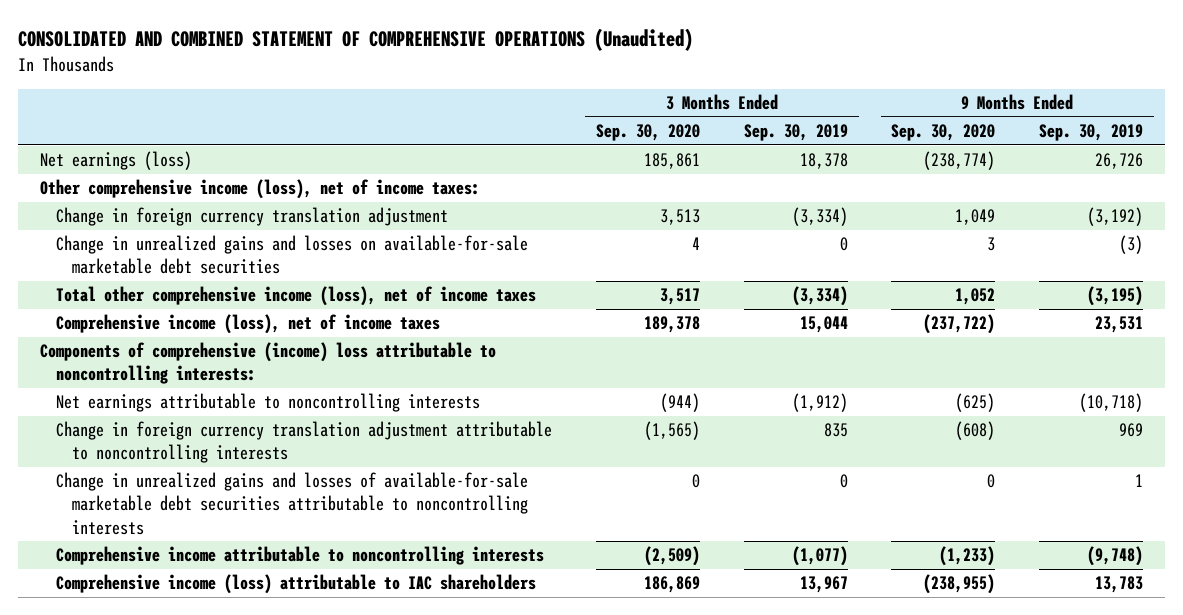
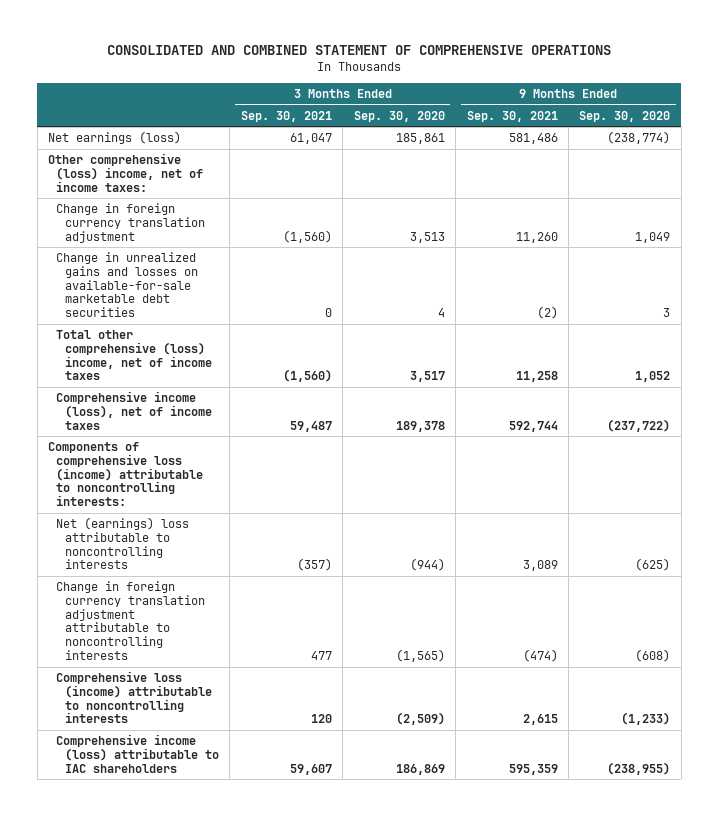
[17,28,693,52] CONSOLIDATED AND COMBINED STATEMENT OF COMPREHENSIVE OPERATIONS (Unaudited) -> [107,45,612,56] CONSOLIDATED AND COMBINED STATEMENT OF COMPREHENSIVE OPERATIONS
[743,124,848,142] Sep. 30, 2019 -> none
[1039,124,1144,142] Sep. 30, 2019 -> none
none -> [240,110,332,122] Sep. 30, 2021
none -> [466,110,558,122] Sep. 30, 2021
[39,179,480,200] Other comprehensive income (loss), net of income taxes: -> [48,153,204,192] Other comprehensive (loss) income, net of income taxes:
[55,286,536,307] Total other comprehensive income (loss), net of income taxes -> [56,330,212,381] Total other comprehensive (loss) income, net of income taxes
[39,342,496,385] Components of comprehensive (income) loss attributable to noncontrolling interests: -> [48,442,204,507] Components of comprehensive loss (income) attributable to noncontrolling interests:
[55,393,480,413] Net earnings attributable to noncontrolling interests -> [56,517,190,570] Net (earnings) loss attributable to noncontrolling interests
[55,472,528,535] Change in unrealized gains and losses of available-for-sale marketable debt securities attributable to noncontrolling interests -> none
[55,546,544,566] Comprehensive income attributable to noncontrolling interests -> [56,671,212,724] Comprehensive loss (income) attributable to noncontrolling interests

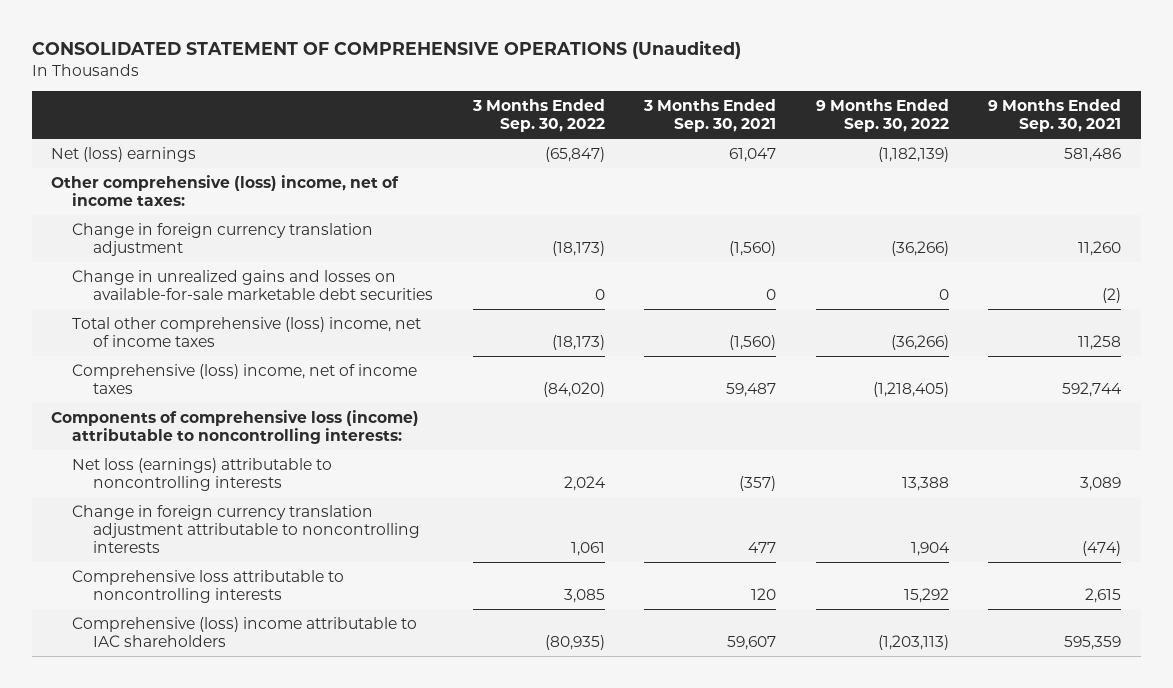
[107,45,612,56] CONSOLIDATED AND COMBINED STATEMENT OF COMPREHENSIVE OPERATIONS -> [31,40,741,60] CONSOLIDATED STATEMENT OF COMPREHENSIVE OPERATIONS (Unaudited)
[353,110,445,122] Sep. 30, 2020 -> none
[579,110,671,122] Sep. 30, 2020 -> none
none -> [471,99,605,133] 3 Months Ended Sep. 30, 2022
none -> [815,99,949,133] 9 Months Ended Sep. 30, 2022
[48,131,182,145] Net earnings (loss) -> [51,146,197,162] Net (loss) earnings
[56,391,212,430] Comprehensive income (loss), net of income taxes -> [72,363,418,394] Comprehensive (loss) income, net of income taxes
[56,517,190,570] Net (earnings) loss attributable to noncontrolling interests -> [72,457,333,491] Net loss (earnings) attributable to noncontrolling interests
[56,671,212,724] Comprehensive loss (income) attributable to noncontrolling interests -> [72,569,345,603] Comprehensive loss attributable to noncontrolling interests
[56,734,219,773] Comprehensive income (loss) attributable to IAC shareholders -> [72,616,418,647] Comprehensive (loss) income attributable to IAC shareholders

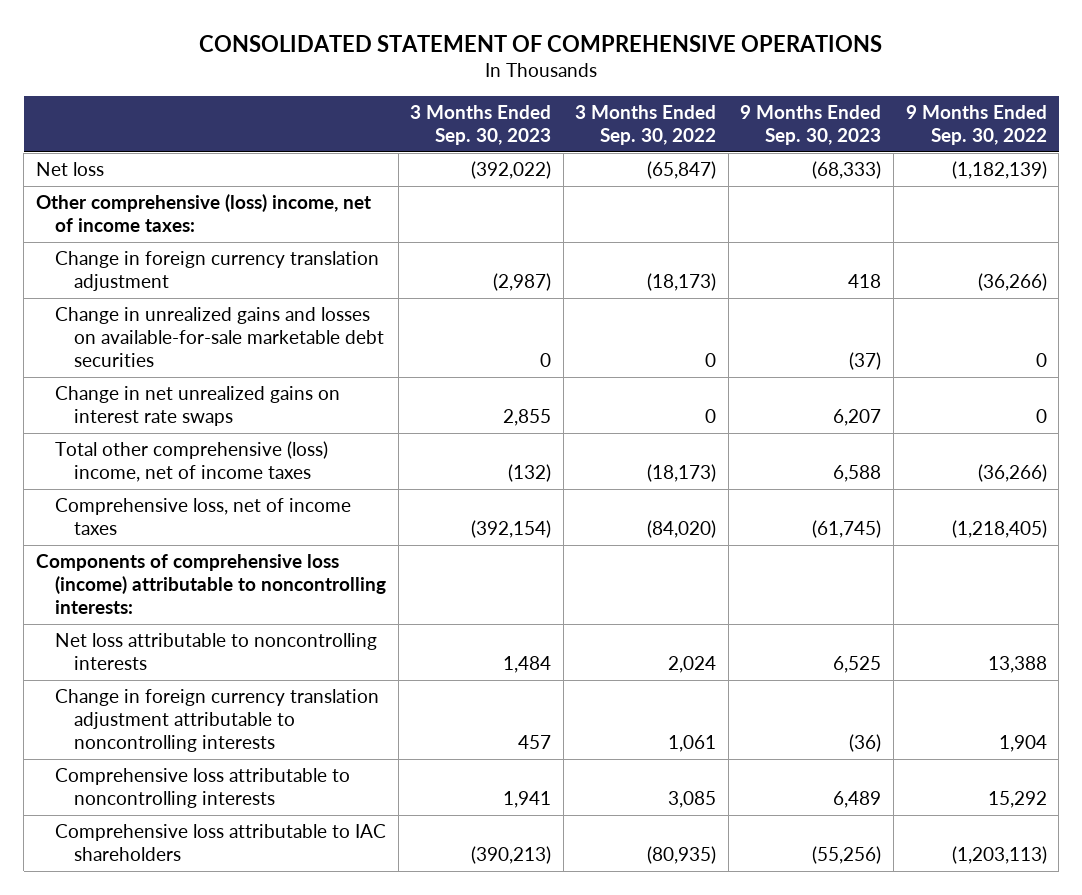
[31,40,741,60] CONSOLIDATED STATEMENT OF COMPREHENSIVE OPERATIONS (Unaudited) -> [199,35,883,53] CONSOLIDATED STATEMENT OF COMPREHENSIVE OPERATIONS
[643,99,777,133] 3 Months Ended Sep. 30, 2021 -> none
[988,99,1122,133] 9 Months Ended Sep. 30, 2021 -> none
none -> [410,105,552,145] 3 Months Ended Sep. 30, 2023
none -> [740,105,882,145] 9 Months Ended Sep. 30, 2023
[51,146,197,162] Net (loss) earnings -> [35,162,104,177] Net loss
none -> [54,386,340,426] Change in net unrealized gains on interest rate swaps
[72,363,418,394] Comprehensive (loss) income, net of income taxes -> [54,498,351,535] Comprehensive loss, net of income taxes
[72,457,333,491] Net loss (earnings) attributable to noncontrolling interests -> [54,633,377,670] Net loss attributable to noncontrolling interests
[72,616,418,647] Comprehensive (loss) income attributable to IAC shareholders -> [54,824,386,861] Comprehensive loss attributable to IAC shareholders

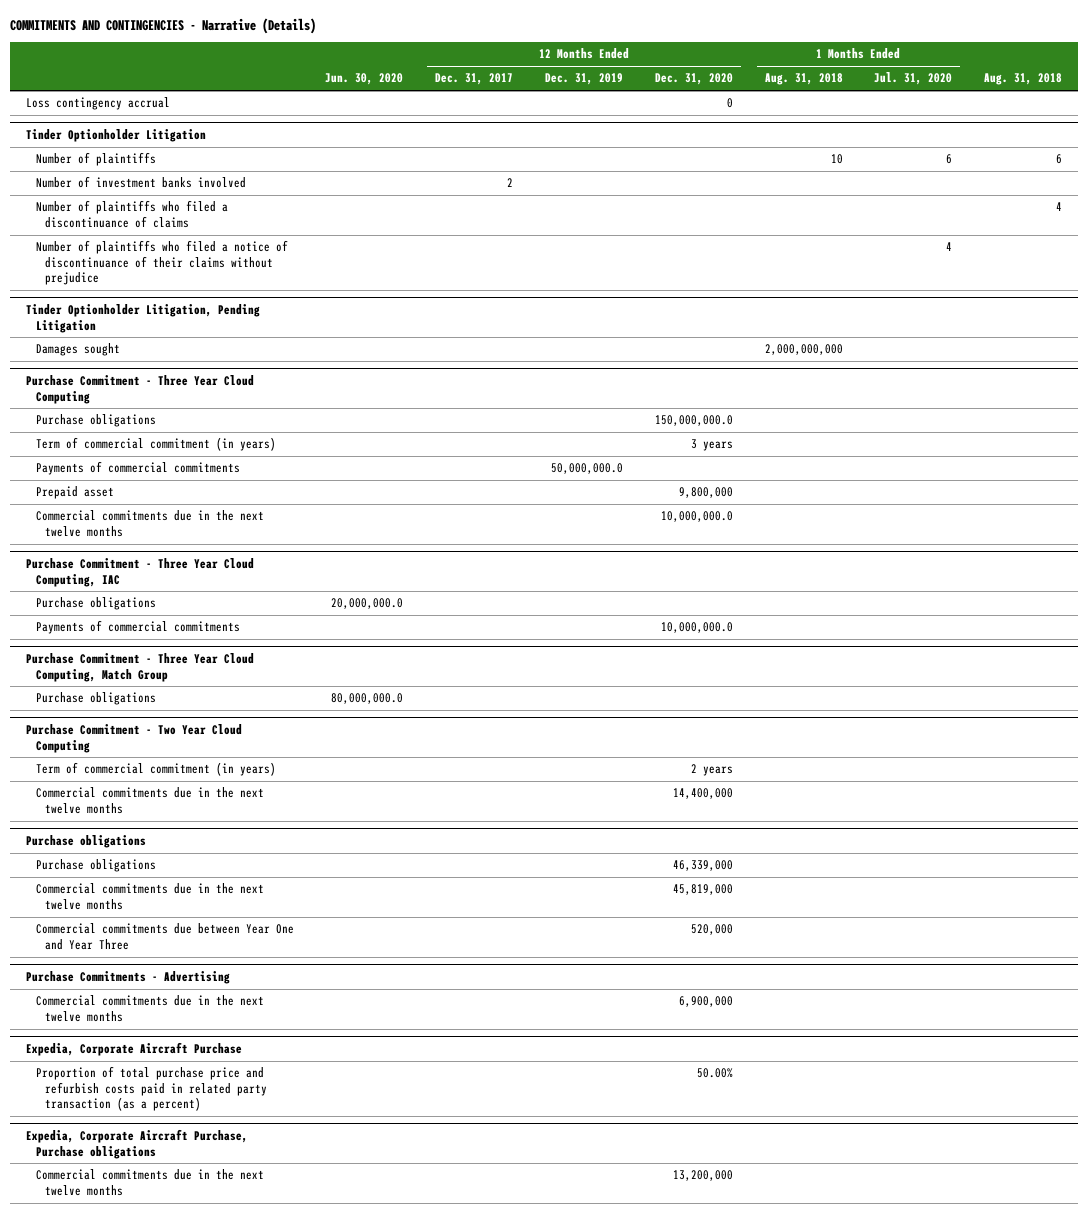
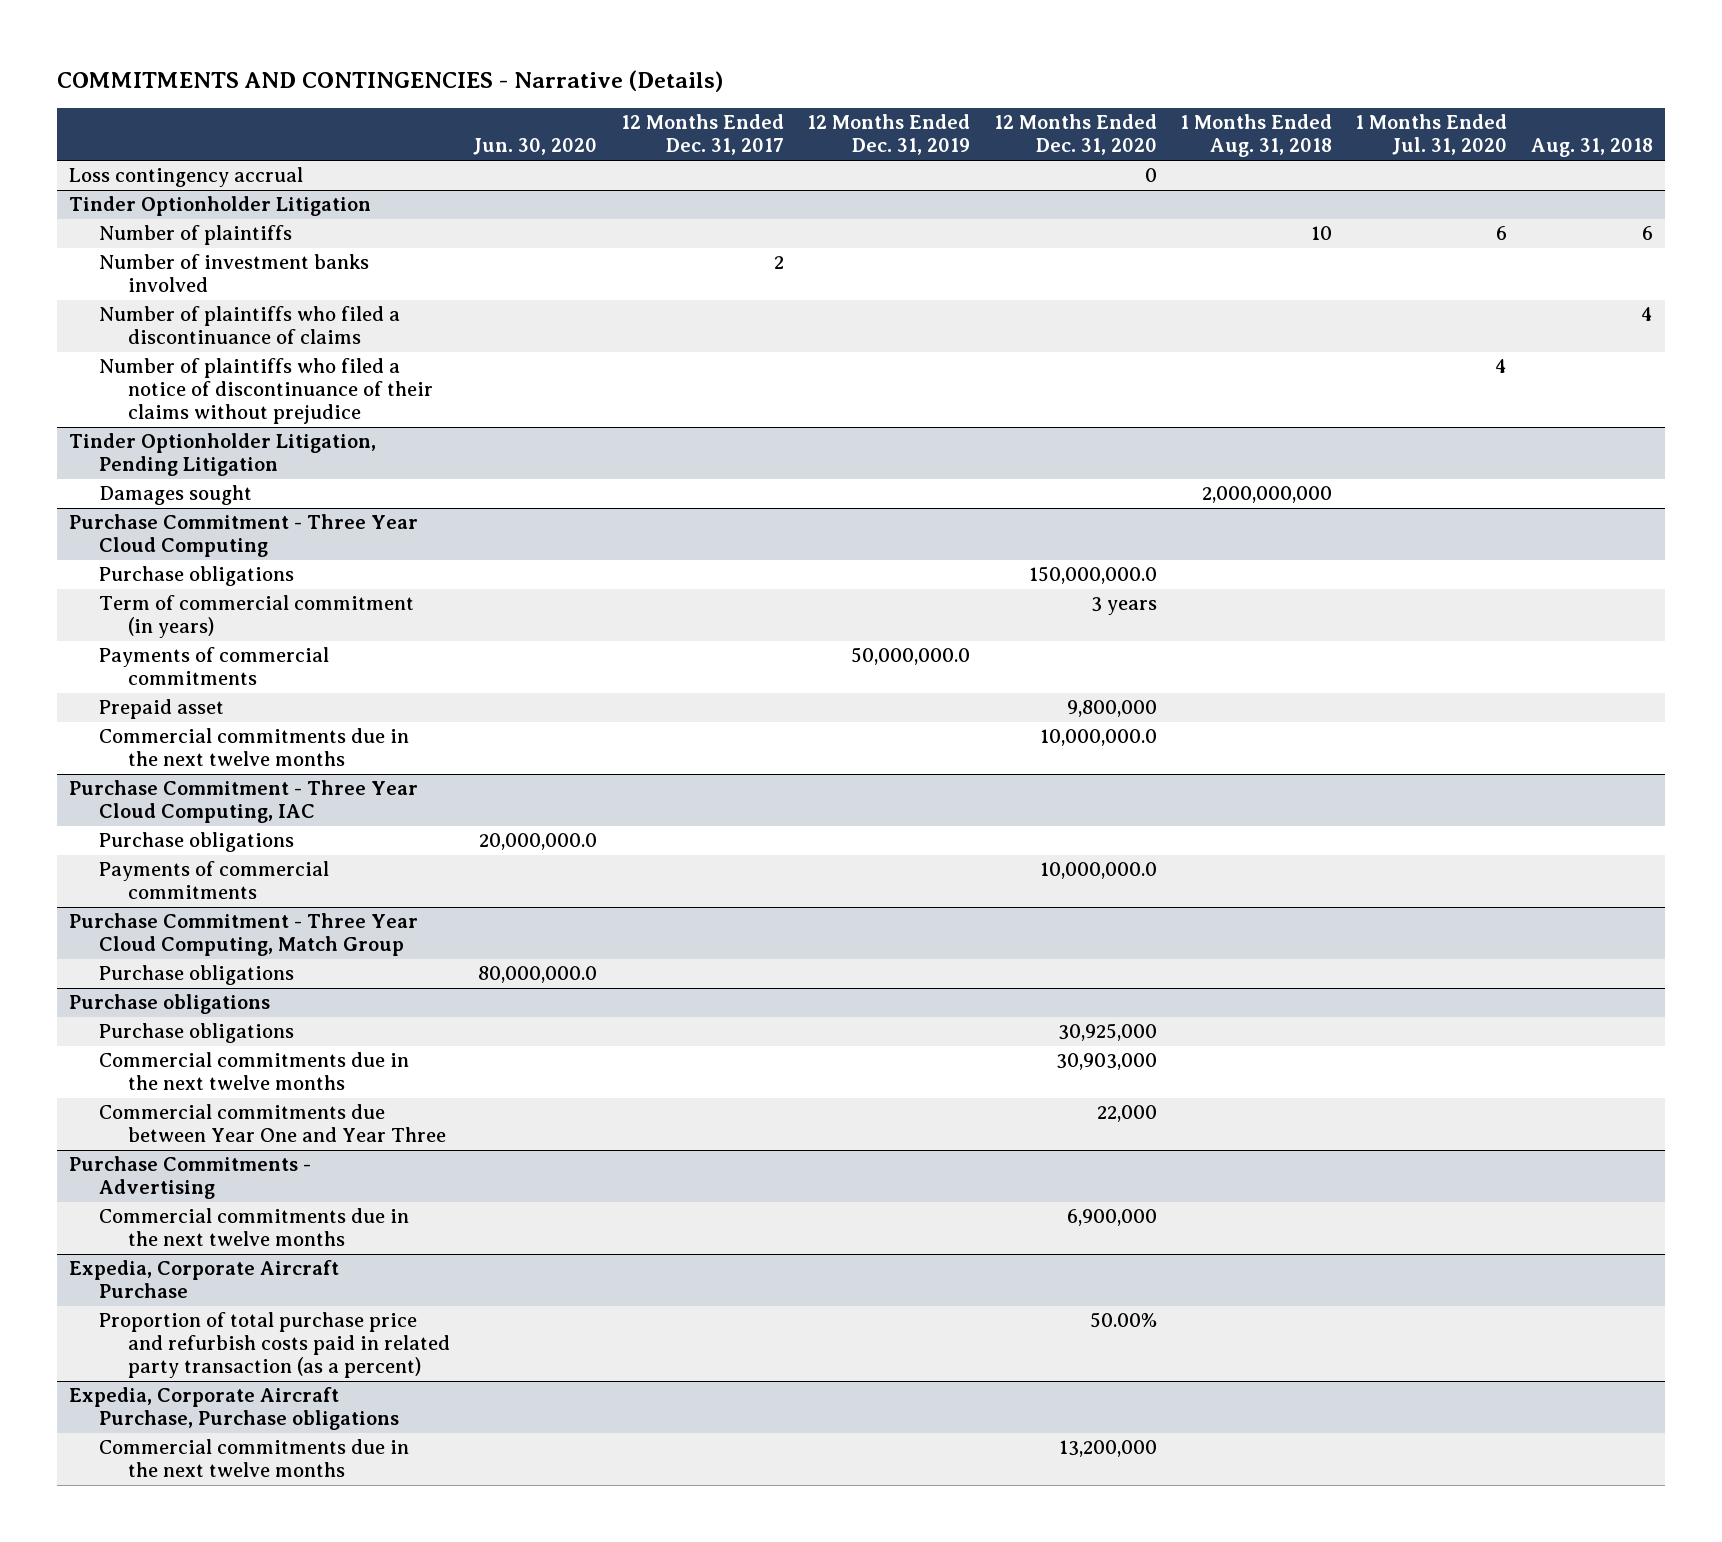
[26,724,243,753] Purchase Commitment - Two Year Cloud Computing -> none
[35,762,276,777] Term of commercial commitment (in years) -> none
[35,787,264,814] Commercial commitments due in the next twelve months -> none
[672,860,733,872] 46,339,000 -> [1057,1023,1157,1042] 30,925,000
[672,884,733,896] 45,819,000 -> [1055,1053,1157,1071] 30,903,000
[690,924,733,936] 520,000 -> [1096,1105,1157,1123] 22,000

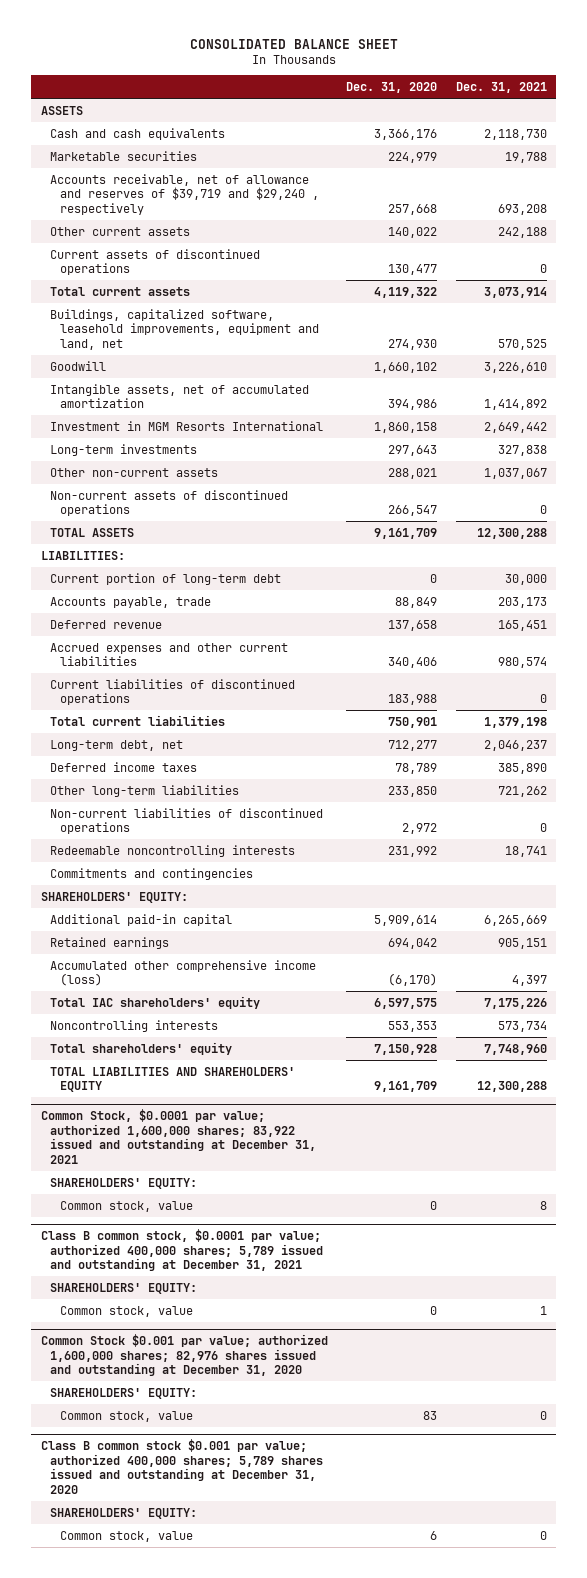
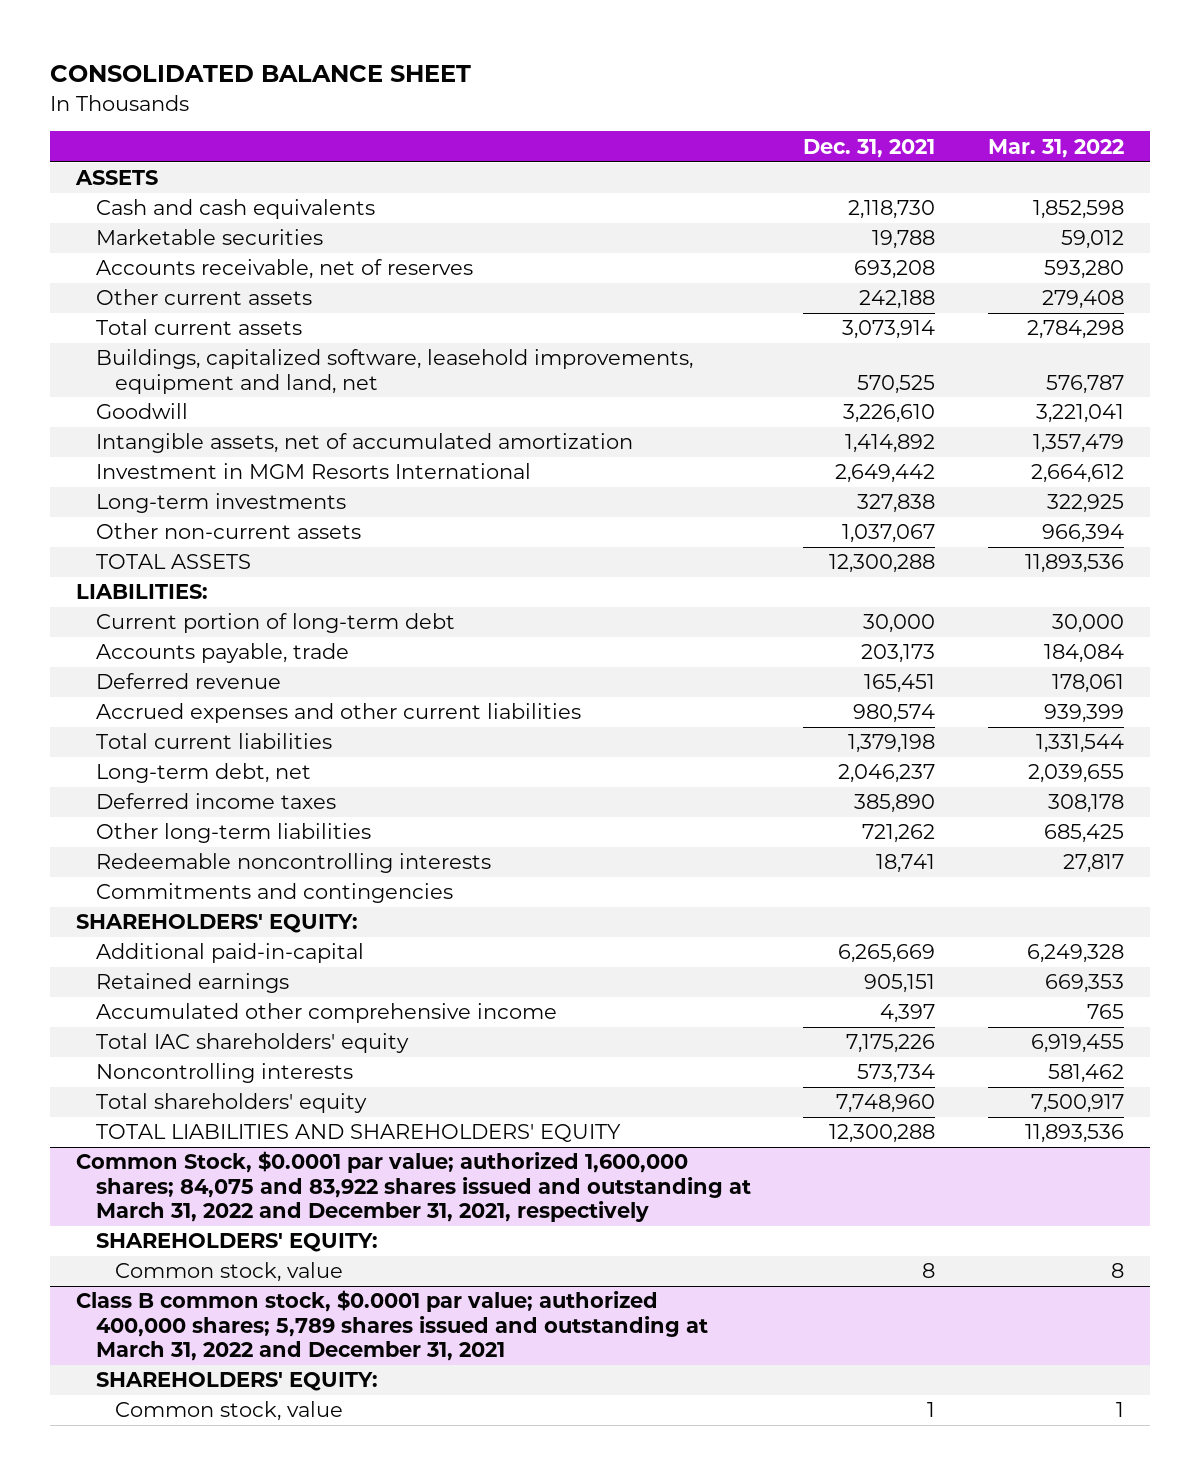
[346,82,438,94] Dec. 31, 2020 -> none
none -> [987,138,1124,158] Mar. 31, 2022
[50,173,319,215] Accounts receivable, net of allowance and reserves of $39,719 and $29,240 , respectively -> [95,259,473,280] Accounts receivable, net of reserves
[50,248,261,276] Current assets of discontinued operations -> none
[50,489,289,517] Non-current assets of discontinued operations -> none
[50,678,296,706] Current liabilities of discontinued operations -> none
[50,807,324,835] Non-current liabilities of discontinued operations -> none
[50,913,233,926] Additional paid-in capital -> [95,943,364,964] Additional paid-in-capital
[50,959,317,987] Accumulated other comprehensive income (loss) -> [95,1003,557,1024] Accumulated other comprehensive income
[40,1108,317,1164] Common Stock, $0.0001 par value; authorized 1,600,000 shares; 83,922 issued and outstanding at December 31, 2021 -> [76,1151,751,1222] Common Stock, $0.0001 par value; authorized 1,600,000 shares; 84,075 and 83,922 shares issued and outstanding at March 31, 2022 and December 31, 2021, respectively
[40,1228,324,1272] Class B common stock, $0.0001 par value; authorized 400,000 shares; 5,789 issued and outstanding at December 31, 2021 -> [76,1290,708,1361] Class B common stock, $0.0001 par value; authorized 400,000 shares; 5,789 shares issued and outstanding at March 31, 2022 and December 31, 2021
[40,1333,328,1377] Common Stock $0.001 par value; authorized 1,600,000 shares; 82,976 shares issued and outstanding at December 31, 2020 -> none
[50,1387,198,1399] SHAREHOLDERS' EQUITY: -> none
[59,1410,193,1422] Common stock, value -> none
[40,1438,324,1494] Class B common stock $0.001 par value; authorized 400,000 shares; 5,789 shares issued and outstanding at December 31, 2020 -> none
[50,1507,198,1519] SHAREHOLDERS' EQUITY: -> none
[59,1530,193,1542] Common stock, value -> none

